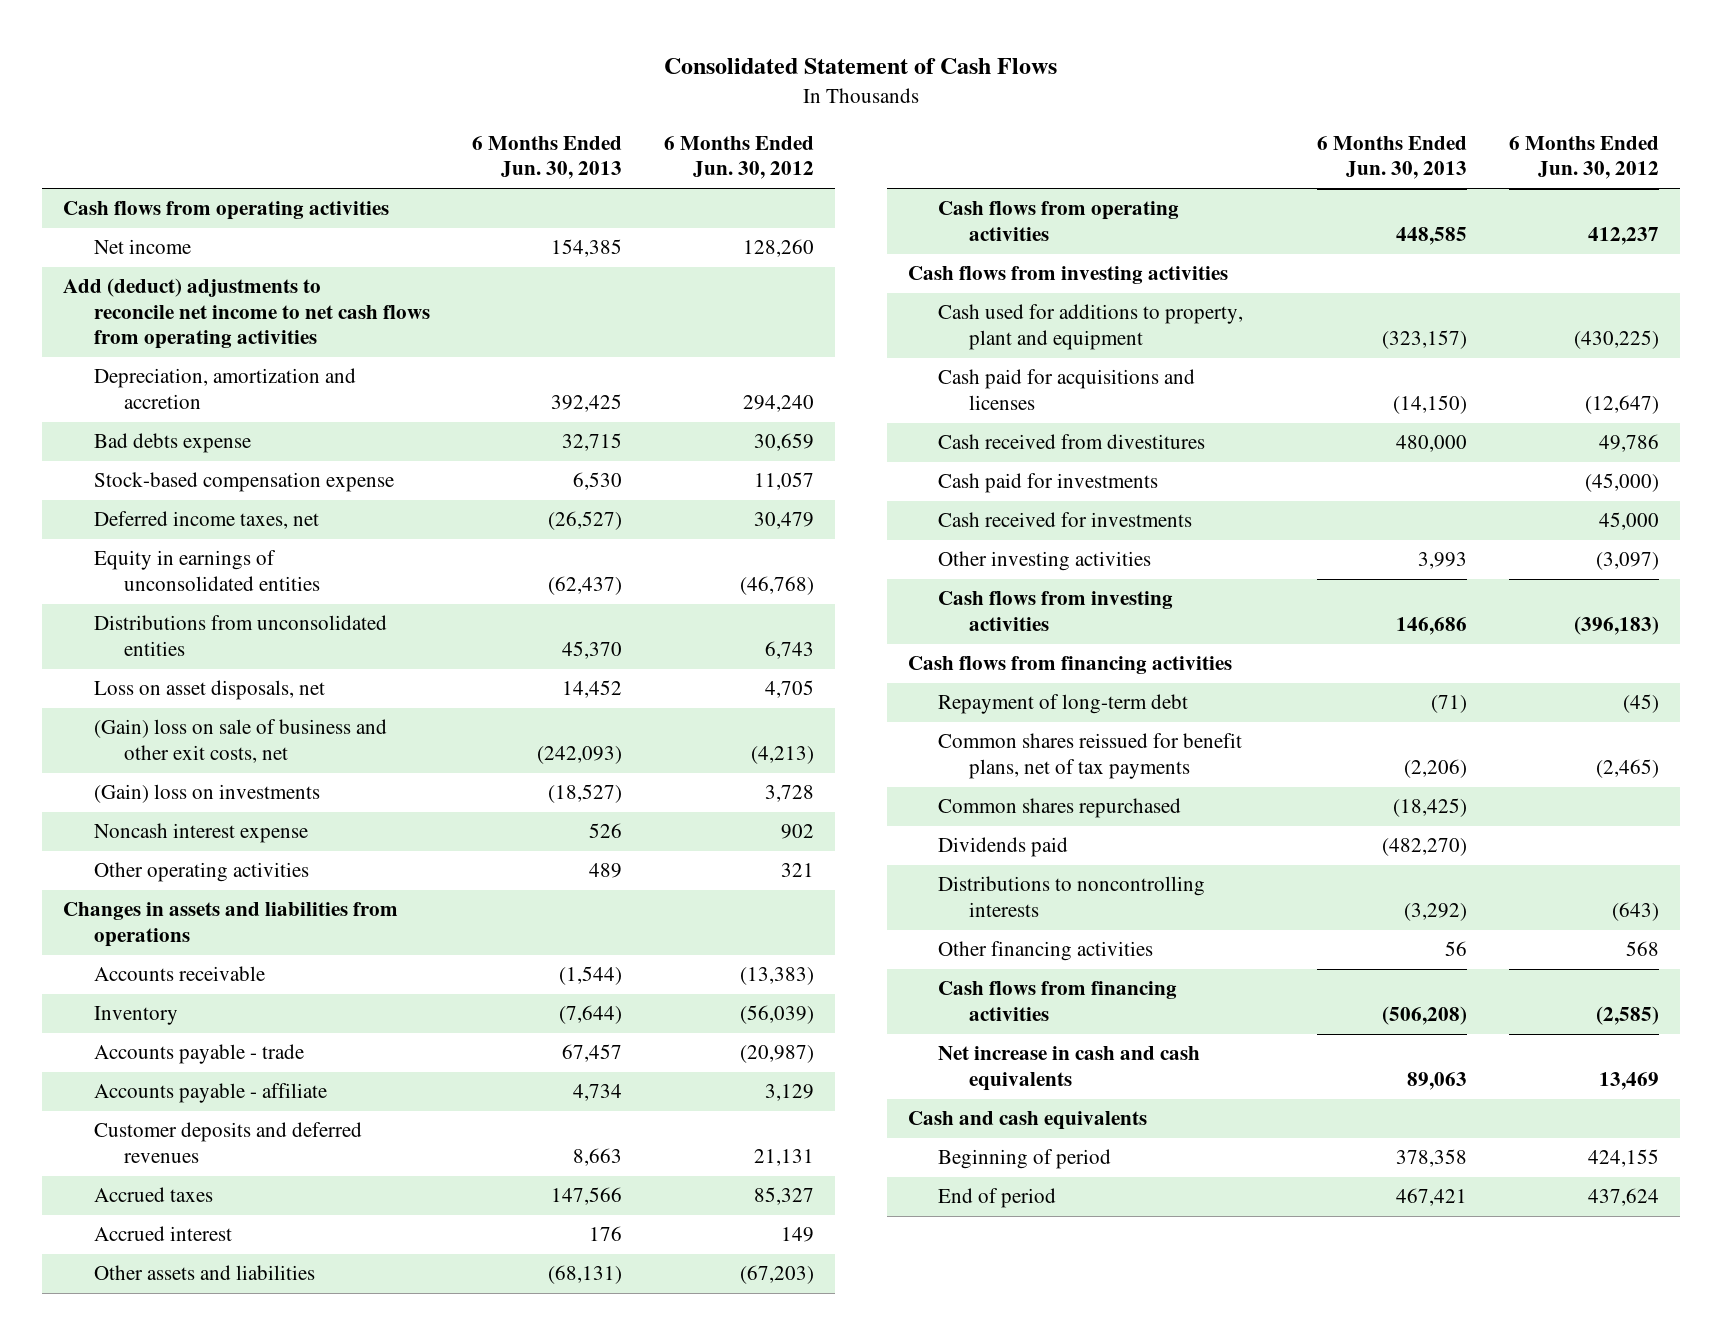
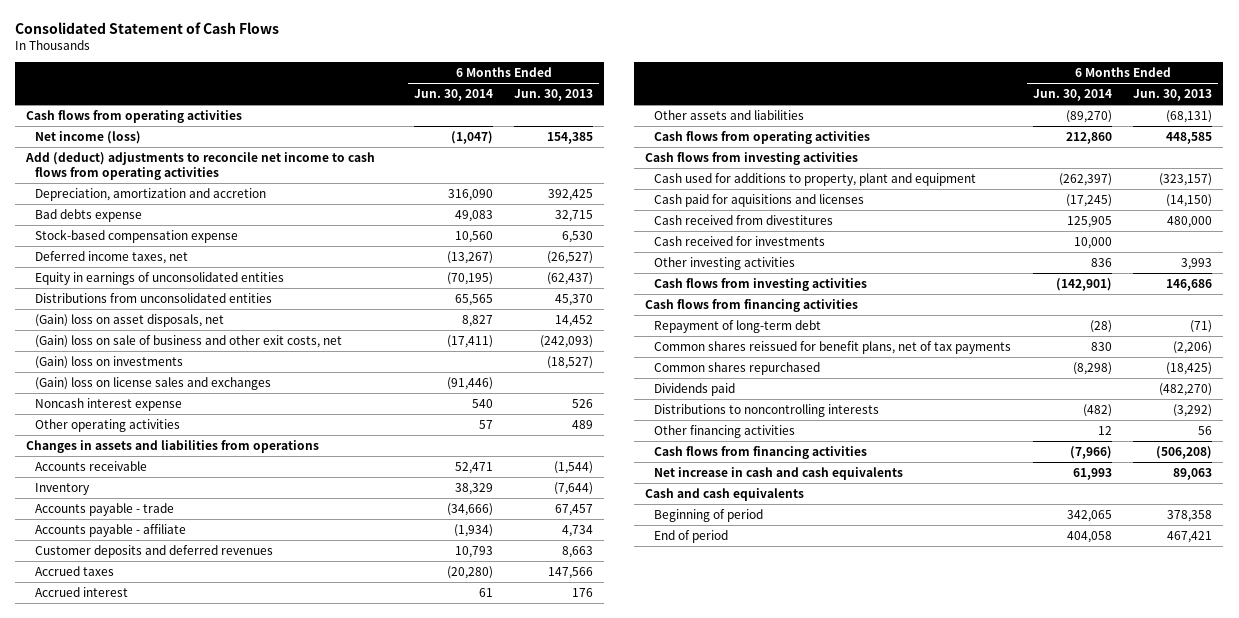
[663,135,814,180] 6 Months Ended Jun. 30, 2012 -> none
none -> [413,89,493,102] Jun. 30, 2014
[93,239,191,255] Net income -> [34,130,141,144] Net income (loss)
[63,278,430,350] Add (deduct) adjustments to reconcile net income to net cash flows from operating activities -> [25,151,376,180] Add (deduct) adjustments to reconcile net income to cash flows from operating activities
[93,680,325,701] Loss on asset disposals, net -> [34,313,224,327] (Gain) loss on asset disposals, net
none -> [34,376,271,390] (Gain) loss on license sales and exchanges
[938,369,1196,410] Cash paid for acquisitions and licenses -> [653,193,864,207] Cash paid for aquisitions and licenses
[938,473,1159,494] Cash paid for investments -> none

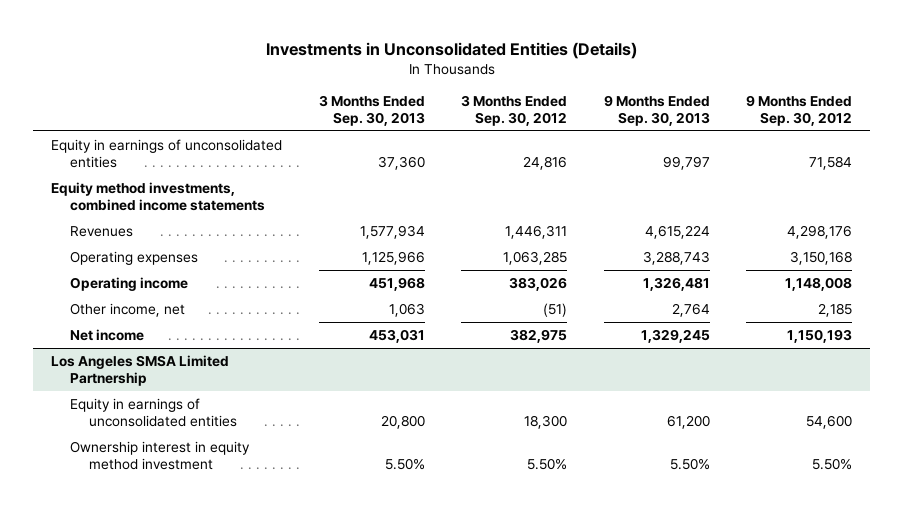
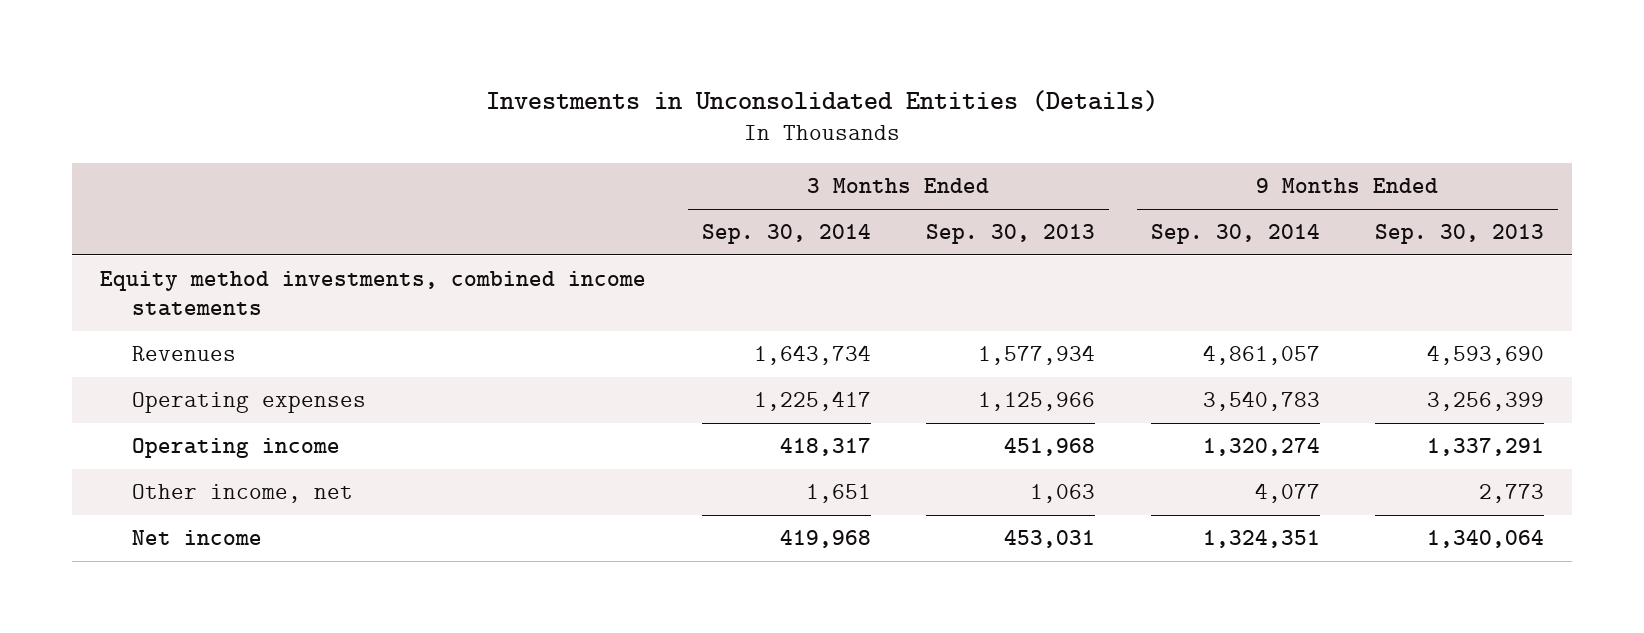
[461,95,568,126] 3 Months Ended Sep. 30, 2012 -> none
[746,95,853,126] 9 Months Ended Sep. 30, 2012 -> none
none -> [701,224,871,245] Sep. 30, 2014
none -> [1150,224,1320,245] Sep. 30, 2014
[51,139,283,168] Equity in earnings of unconsolidated entities -> none
[51,355,230,386] Los Angeles SMSA Limited Partnership -> none
[70,398,238,427] Equity in earnings of unconsolidated entities -> none
[70,441,251,470] Ownership interest in equity method investment -> none
[644,225,710,240] 4,615,224 -> [1427,345,1545,366] 4,593,690
[642,251,710,266] 3,288,743 -> [1427,392,1545,412] 3,256,399
[642,277,710,292] 1,326,481 -> [1427,438,1545,457] 1,337,291
[671,303,710,318] 2,764 -> [1479,484,1545,504] 2,773
[640,329,710,344] 1,329,245 -> [1427,530,1545,549] 1,340,064

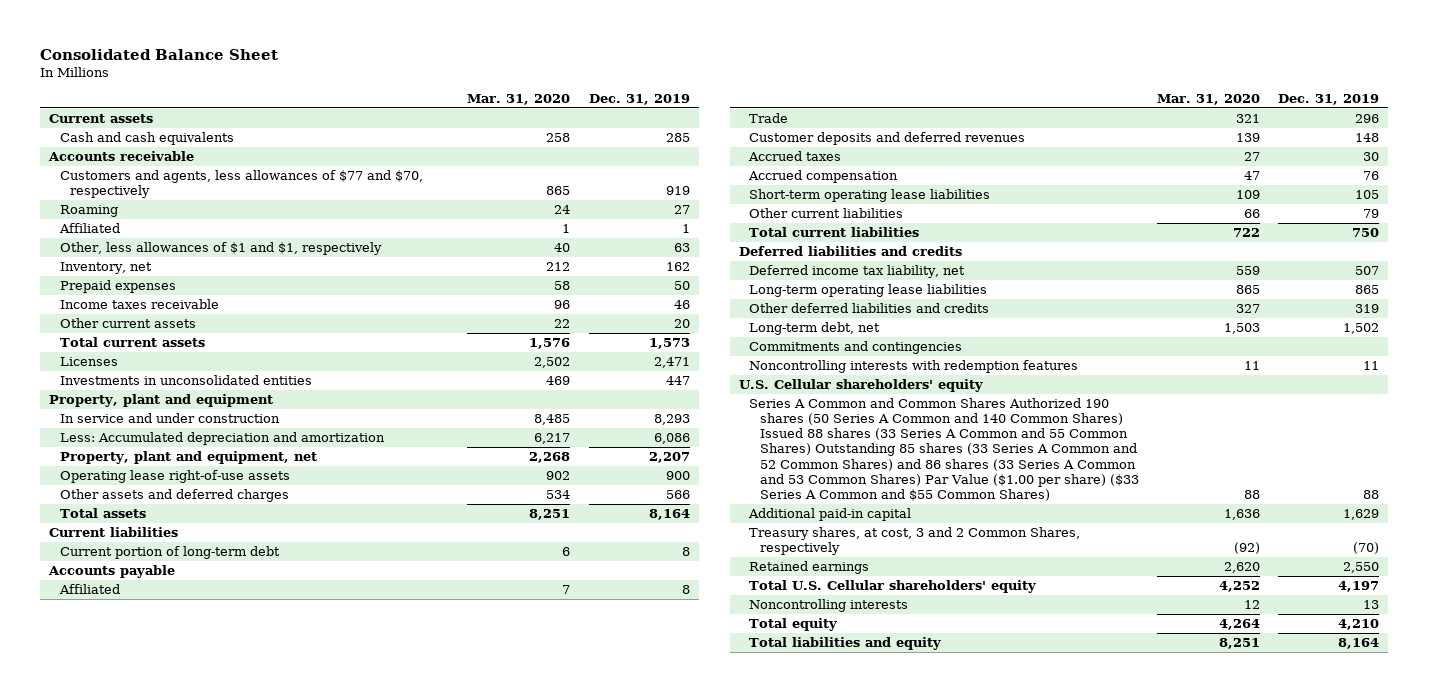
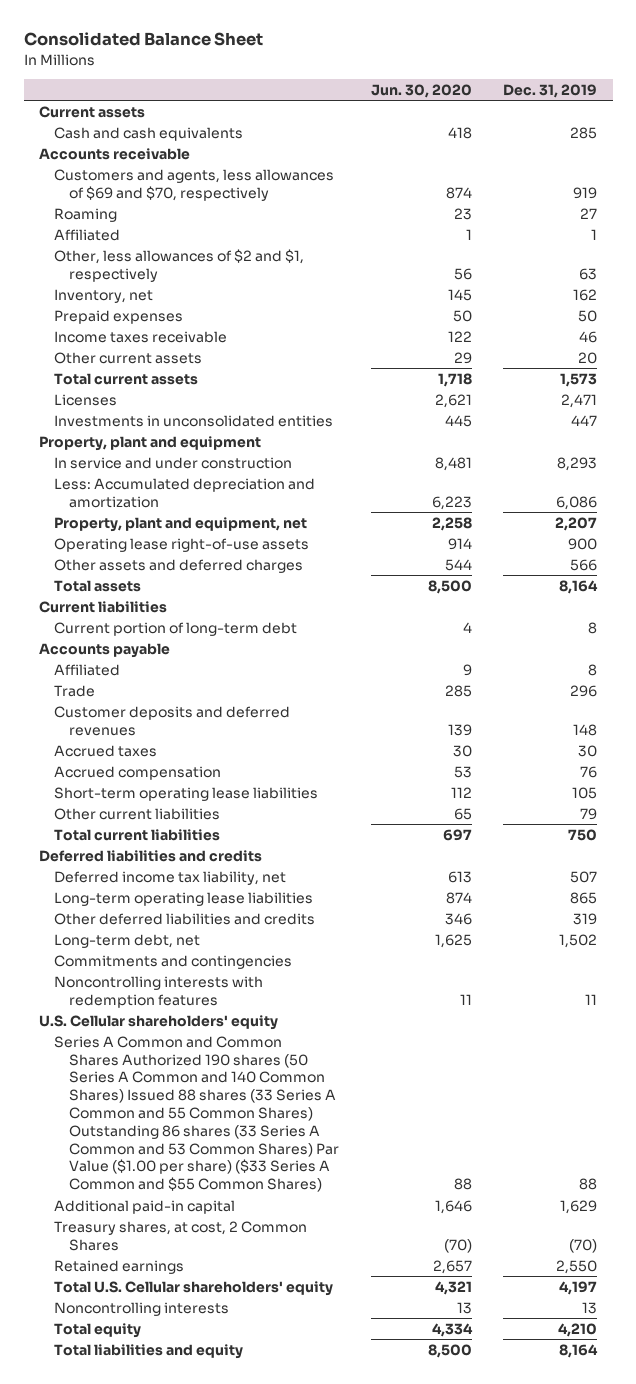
[467,94,571,106] Mar. 31, 2020 -> none
none -> [370,83,472,98] Jun. 30, 2020
[59,169,423,199] Customers and agents, less allowances of $77 and $70, respectively -> [54,168,335,201] Customers and agents, less allowances of $69 and $70, respectively
[59,241,382,255] Other, less allowances of $1 and $1, respectively -> [54,248,305,282] Other, less allowances of $2 and $1, respectively
[749,397,1139,501] Series A Common and Common Shares Authorized 190 shares (50 Series A Common and 140 Common Shares) Issued 88 shares (33 Series A Common and 55 Common Shares) Outstanding 85 shares (33 Series A Common and 52 Common Shares) and 86 shares (33 Series A Common and 53 Common Shares) Par Value ($1.00 per share) ($33 Series A Common and $55 Common Shares) -> [54,1035,340,1193] Series A Common and Common Shares Authorized 190 shares (50 Series A Common and 140 Common Shares) Issued 88 shares (33 Series A Common and 55 Common Shares) Outstanding 86 shares (33 Series A Common and 53 Common Shares) Par Value ($1.00 per share) ($33 Series A Common and $55 Common Shares)
[749,526,1081,556] Treasury shares, at cost, 3 and 2 Common Shares, respectively -> [54,1220,308,1251] Treasury shares, at cost, 2 Common Shares

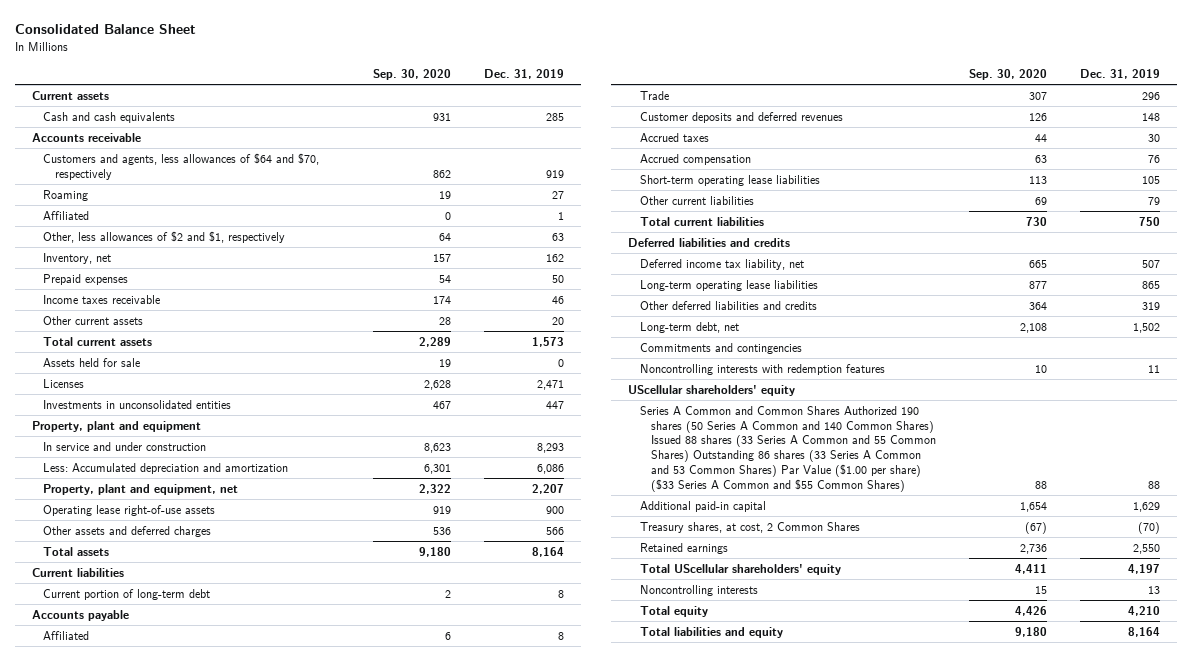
[370,83,472,98] Jun. 30, 2020 -> none
none -> [373,68,452,80] Sep. 30, 2020
[54,168,335,201] Customers and agents, less allowances of $69 and $70, respectively -> [43,152,320,180] Customers and agents, less allowances of $64 and $70, respectively
none -> [43,357,141,367] Assets held for sale
[39,1014,279,1030] U.S. Cellular shareholders' equity -> [628,384,796,396] UScellular shareholders' equity
[54,1280,334,1296] Total U.S. Cellular shareholders' equity -> [639,563,841,575] Total UScellular shareholders' equity

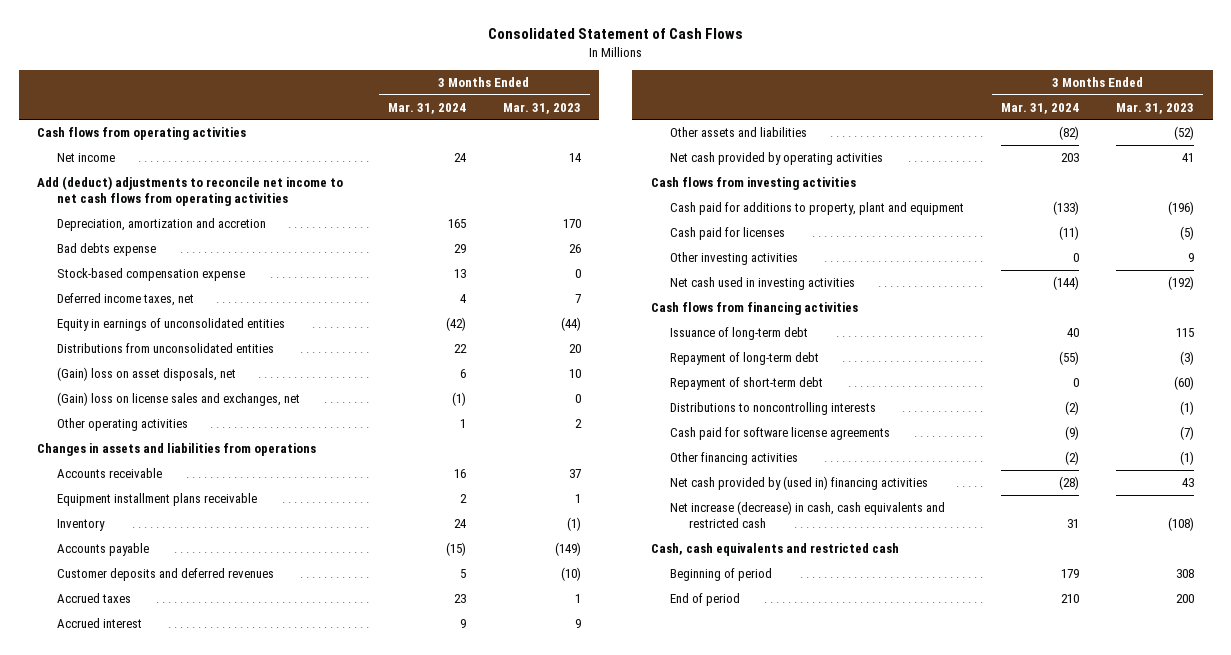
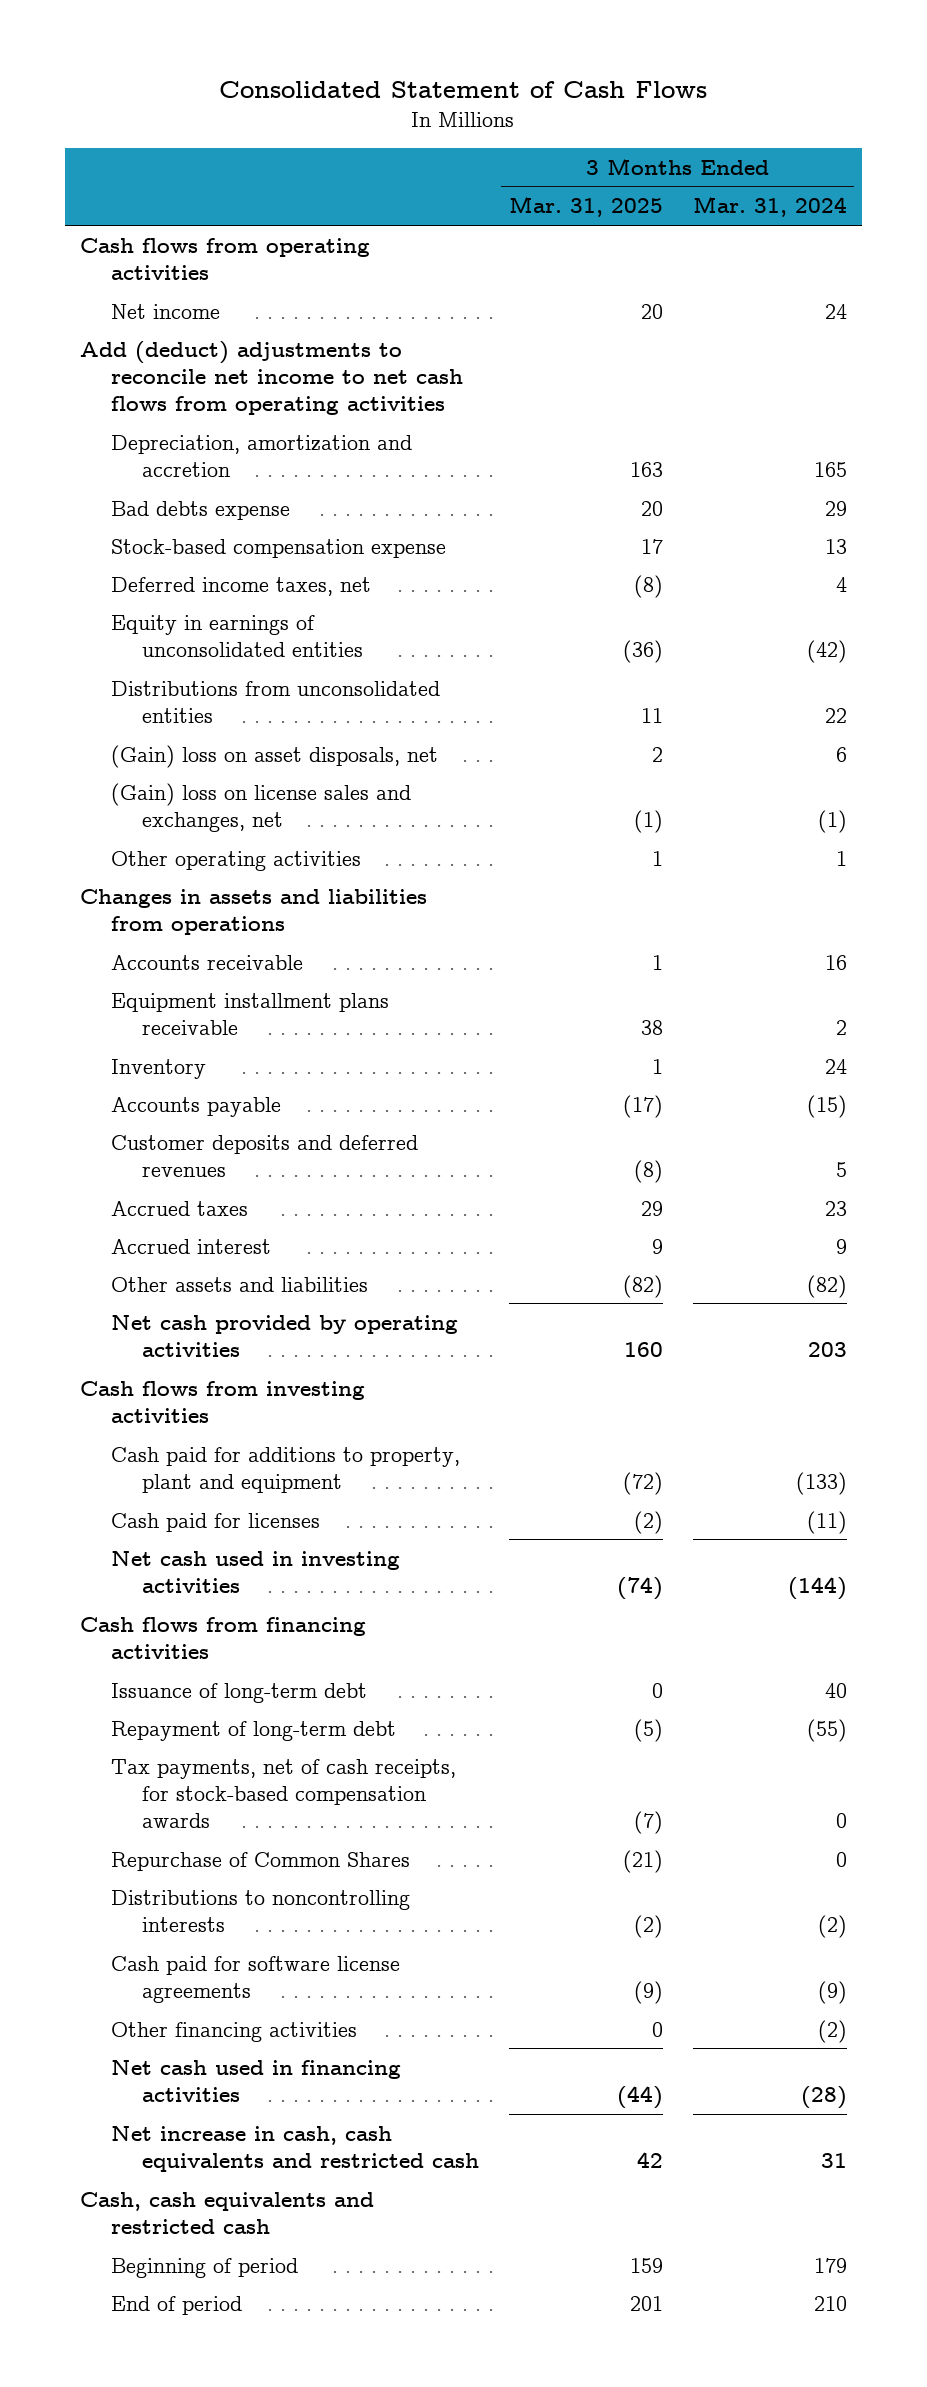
[502,102,581,114] Mar. 31, 2023 -> none
none -> [508,196,663,218] Mar. 31, 2025
[669,251,798,265] Other investing activities -> none
[669,376,823,390] Repayment of short-term debt -> none
none -> [110,1758,456,1829] Tax payments, net of cash receipts, for stock-based compensation awards
none -> [110,1851,410,1871] Repurchase of Common Shares
[669,475,928,490] Net cash provided by (used in) financing activities -> [110,2059,401,2102] Net cash used in financing activities
[669,500,945,529] Net increase (decrease) in cash, cash equivalents and restricted cash -> [110,2125,479,2172] Net increase in cash, cash equivalents and restricted cash

